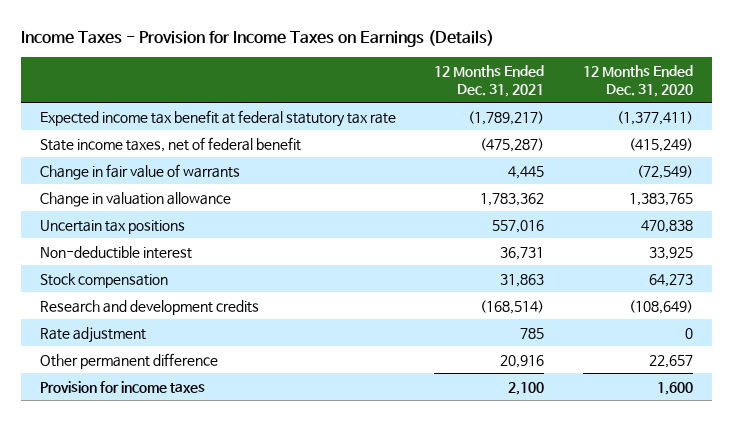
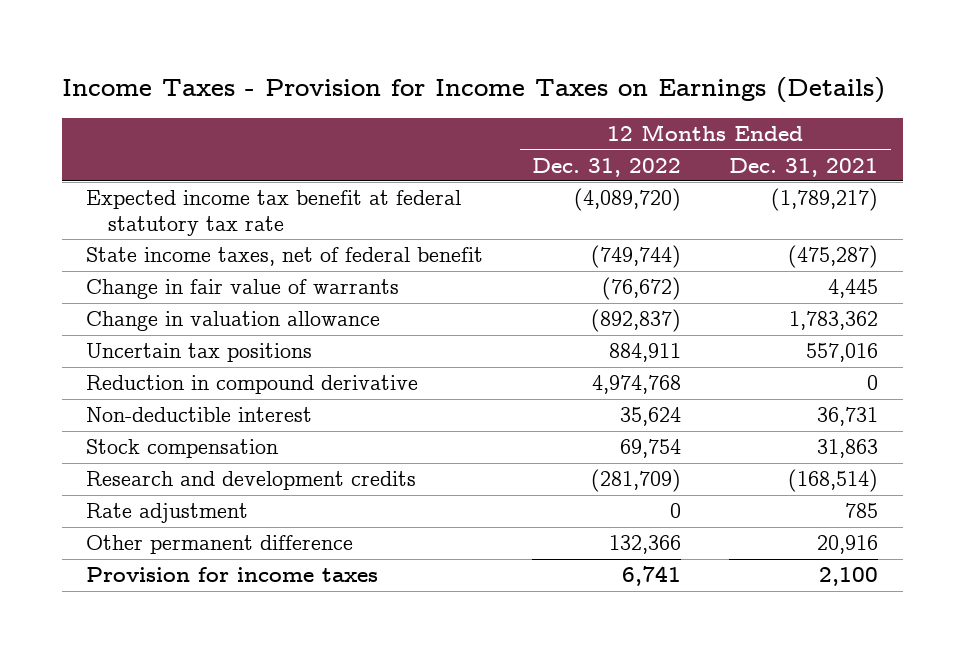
[582,64,693,97] 12 Months Ended Dec. 31, 2020 -> none
none -> [531,157,681,177] Dec. 31, 2022
none -> [86,375,419,395] Reduction in compound derivative

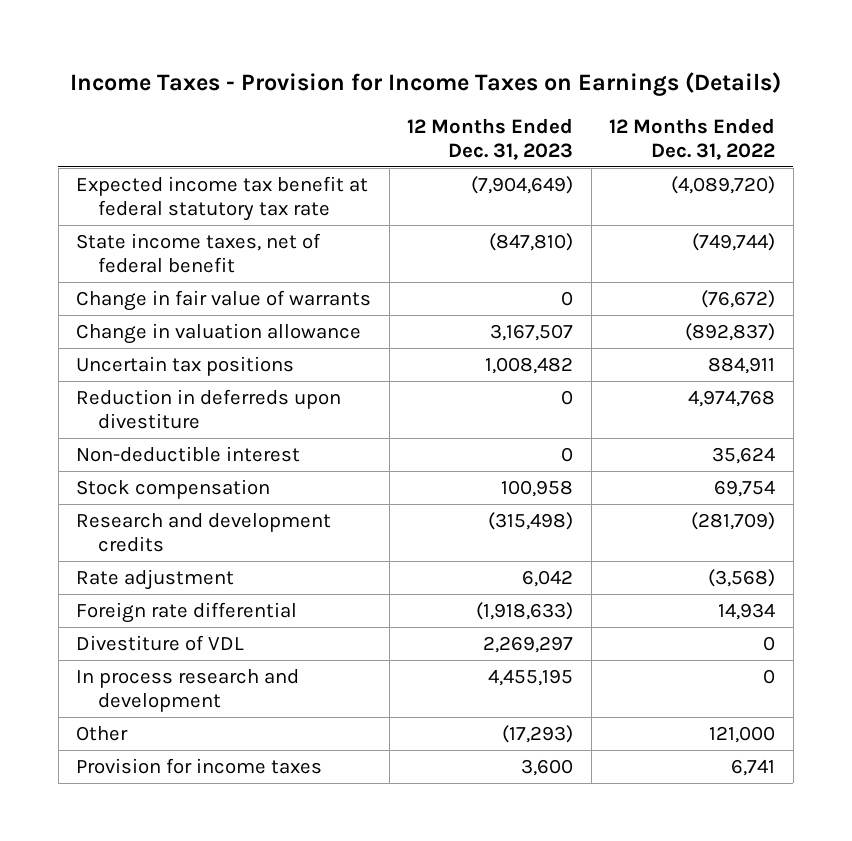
[729,157,879,177] Dec. 31, 2021 -> none
none -> [407,118,574,160] 12 Months Ended Dec. 31, 2023
[86,375,419,395] Reduction in compound derivative -> [76,388,342,429] Reduction in deferreds upon divestiture
[86,535,354,555] Other permanent difference -> none
[669,503,681,519] 0 -> [708,568,776,587] (3,568)
none -> [76,601,298,623] Foreign rate differential
none -> [76,634,245,651] Divestiture of VDL
none -> [76,668,300,712] In process research and development
none -> [76,725,129,741] Other

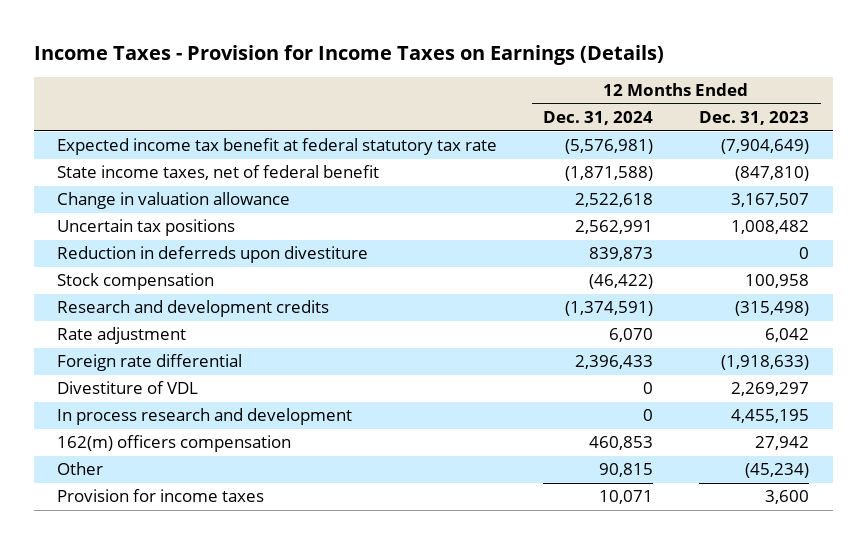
[609,118,776,160] 12 Months Ended Dec. 31, 2022 -> none
none -> [543,111,654,126] Dec. 31, 2024
[76,289,372,311] Change in fair value of warrants -> none
[76,445,301,462] Non-deductible interest -> none
none -> [57,435,292,453] 162(m) officers compensation
[502,724,574,743] (17,293) -> [745,463,810,479] (45,234)

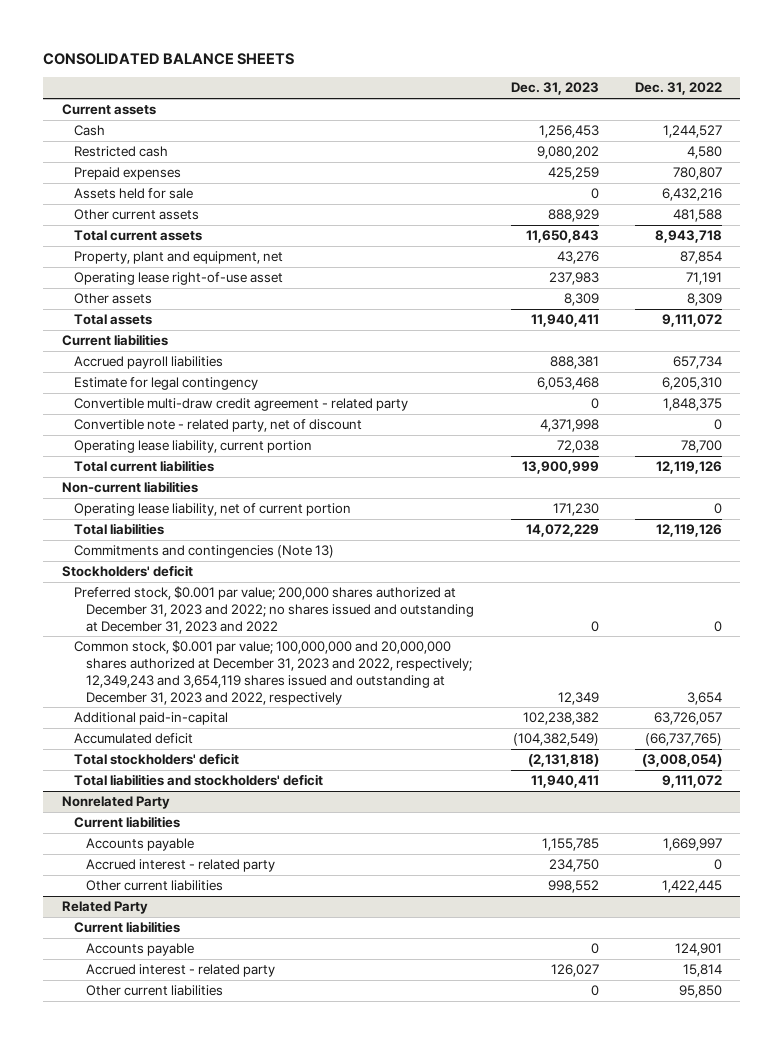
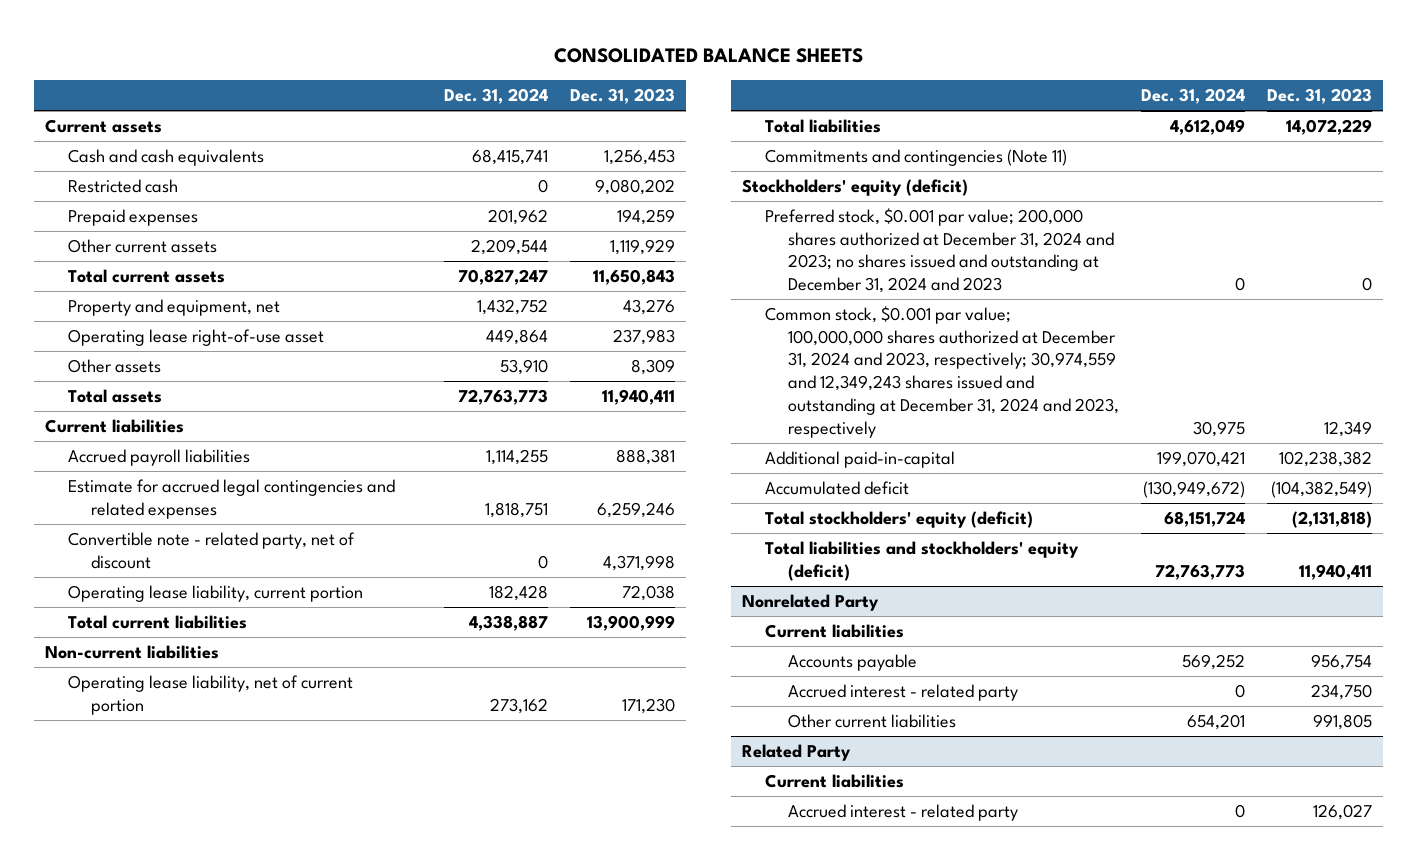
[635,82,723,96] Dec. 31, 2022 -> none
none -> [444,88,549,105] Dec. 31, 2024
[73,125,105,137] Cash -> [68,148,265,166] Cash and cash equivalents
[73,188,193,200] Assets held for sale -> none
[547,167,599,181] 425,259 -> [617,208,676,225] 194,259
[547,209,599,223] 888,929 -> [610,238,676,255] 1,119,929
[73,251,283,265] Property, plant and equipment, net -> [68,298,281,316] Property and equipment, net
[73,398,408,412] Convertible multi-draw credit agreement - related party -> none
[73,377,258,391] Estimate for legal contingency -> [68,478,396,519] Estimate for accrued legal contingencies and related expenses
[536,377,599,391] 6,053,468 -> [597,501,676,518] 6,259,246
[73,545,334,559] Commitments and contingencies (Note 13) -> [764,148,1067,166] Commitments and contingencies (Note 11)
[61,565,193,578] Stockholders' deficit -> [742,178,969,196] Stockholders' equity (deficit)
[73,586,475,634] Preferred stock, $0.001 par value; 200,000 shares authorized at December 31, 2023 and 2022; no shares issued and outstanding at December 31, 2023 and 2022 -> [764,207,1114,294] Preferred stock, $0.001 par value; 200,000 shares authorized at December 31, 2024 and 2023; no shares issued and outstanding at December 31, 2024 and 2023
[73,640,473,705] Common stock, $0.001 par value; 100,000,000 and 20,000,000 shares authorized at December 31, 2023 and 2022, respectively; 12,349,243 and 3,654,119 shares issued and outstanding at December 31, 2023 and 2022, respectively -> [764,305,1119,438] Common stock, $0.001 par value; 100,000,000 shares authorized at December 31, 2024 and 2023, respectively; 30,974,559 and 12,349,243 shares issued and outstanding at December 31, 2024 and 2023, respectively
[73,753,239,766] Total stockholders' deficit -> [764,510,1033,528] Total stockholders' equity (deficit)
[73,774,323,787] Total liabilities and stockholders' deficit -> [764,540,1079,581] Total liabilities and stockholders' equity (deficit)
[541,838,599,852] 1,155,785 -> [1310,653,1372,670] 956,754
[547,880,599,894] 998,552 -> [1312,713,1372,730] 991,805
[86,943,195,957] Accounts payable -> none
[86,985,224,997] Other current liabilities -> none

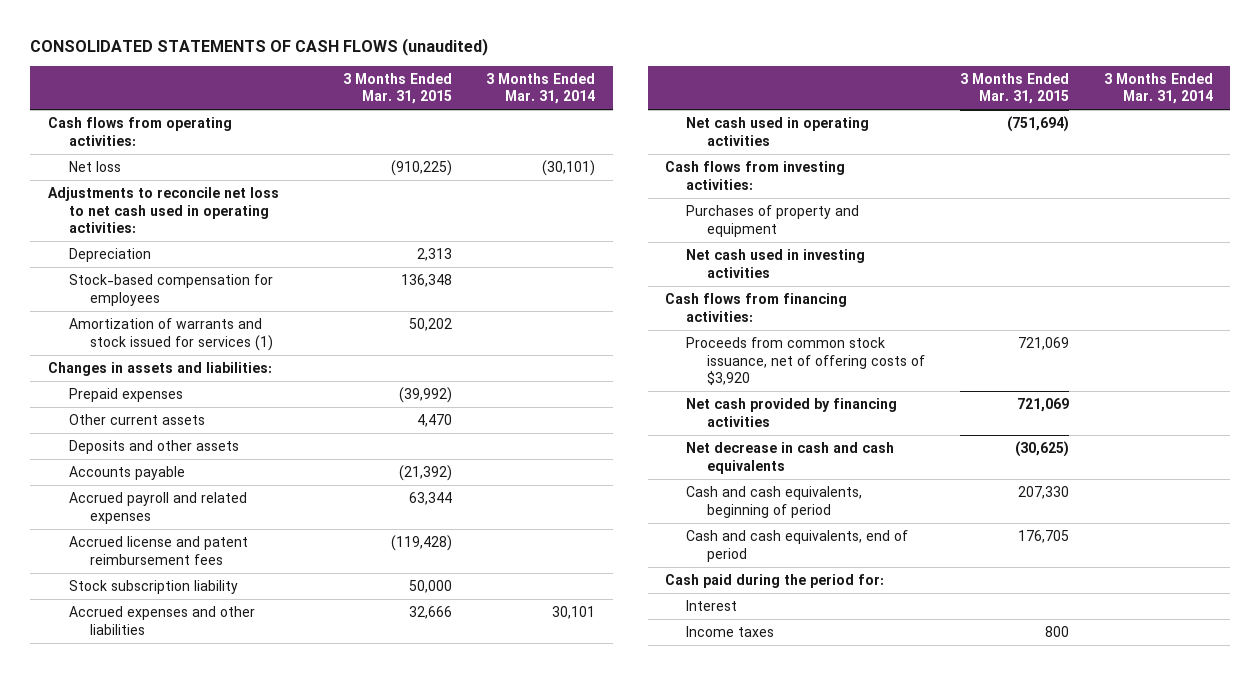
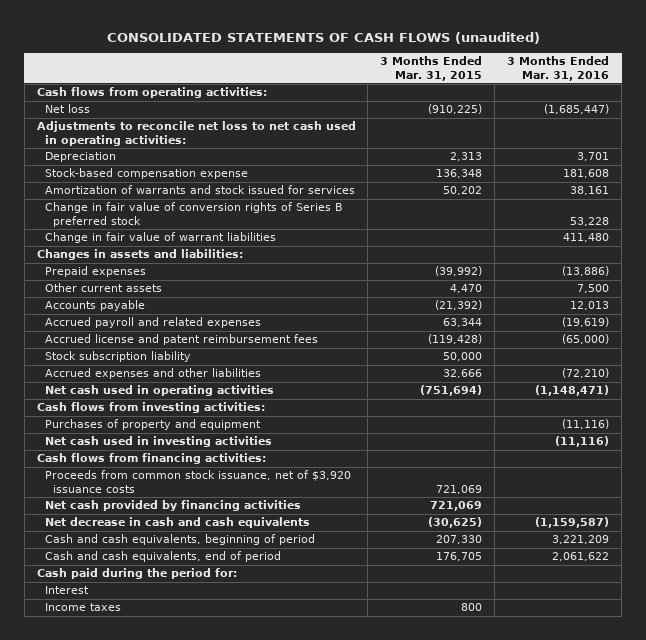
[486,72,596,105] 3 Months Ended Mar. 31, 2014 -> none
none -> [507,56,610,81] 3 Months Ended Mar. 31, 2016
[68,274,273,306] Stock-based compensation for employees -> [44,168,248,180] Stock-based compensation expense
[68,318,274,351] Amortization of warrants and stock issued for services (1) -> [44,185,355,195] Amortization of warrants and stock issued for services
none -> [44,202,343,227] Change in fair value of conversion rights of Series B preferred stock
none -> [44,232,276,244] Change in fair value of warrant liabilities
[68,440,239,455] Deposits and other assets -> none
[686,337,926,386] Proceeds from common stock issuance, net of offering costs of $3,920 -> [44,470,351,493] Proceeds from common stock issuance, net of $3,920 issuance costs

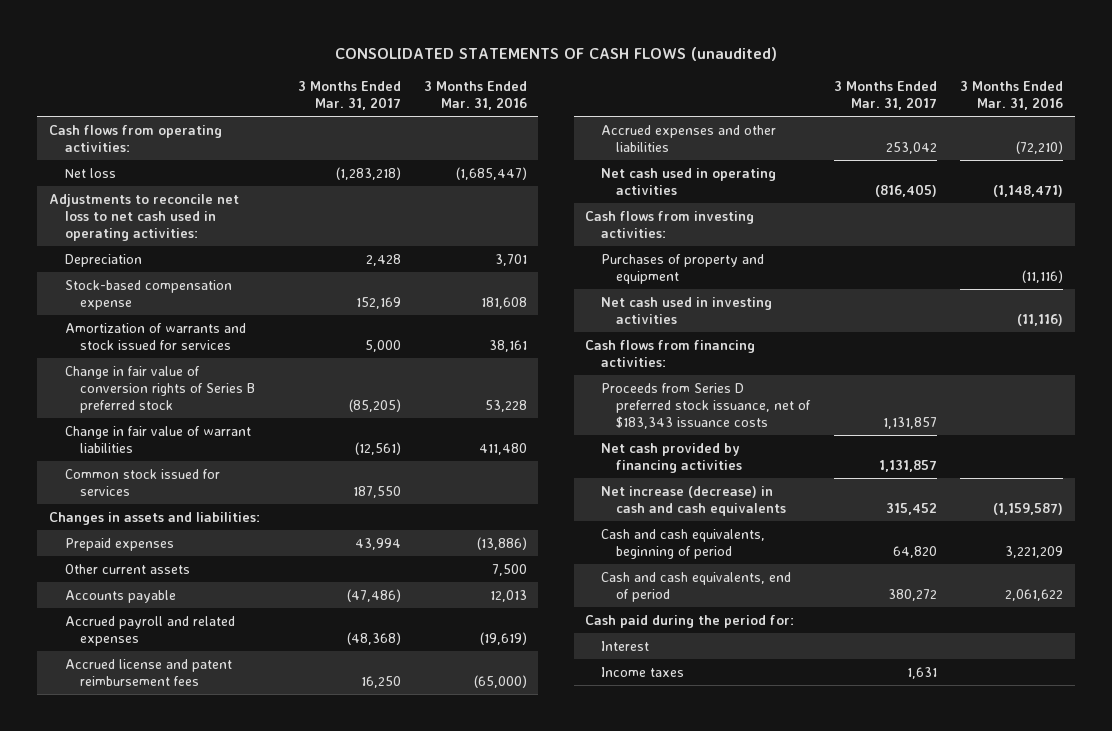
[380,56,483,81] 3 Months Ended Mar. 31, 2015 -> none
none -> [297,81,401,111] 3 Months Ended Mar. 31, 2017
none -> [64,468,220,496] Common stock issued for services
[44,351,191,363] Stock subscription liability -> none
[44,470,351,493] Proceeds from common stock issuance, net of $3,920 issuance costs -> none
none -> [600,382,812,429] Proceeds from Series D preferred stock issuance, net of $183,343 issuance costs
[44,517,310,529] Net decrease in cash and cash equivalents -> [600,485,787,516] Net increase (decrease) in cash and cash equivalents

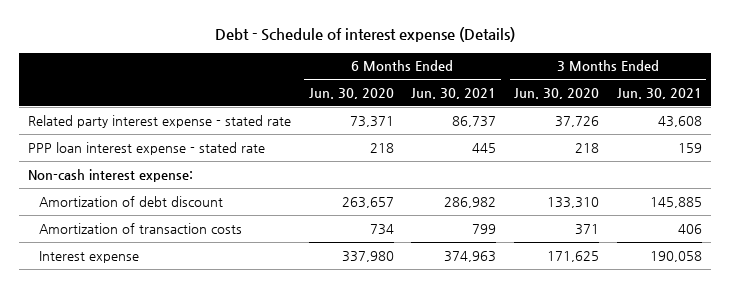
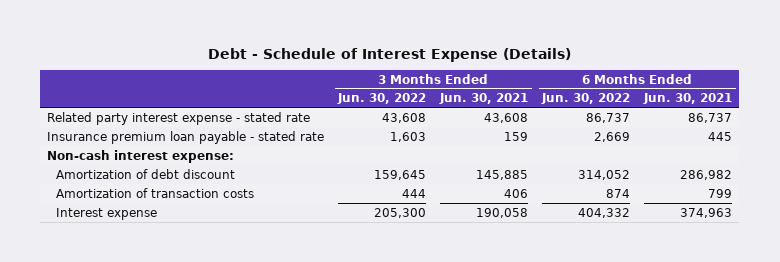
[214,27,515,43] Debt - Schedule of interest expense (Details) -> [207,47,571,62] Debt - Schedule of Interest Expense (Details)
[308,88,394,100] Jun. 30, 2020 -> none
[514,88,600,100] Jun. 30, 2020 -> none
none -> [337,93,427,105] Jun. 30, 2022
none -> [541,93,631,105] Jun. 30, 2022
[27,141,265,155] PPP loan interest expense - stated rate -> [47,130,325,144] Insurance premium loan payable - stated rate

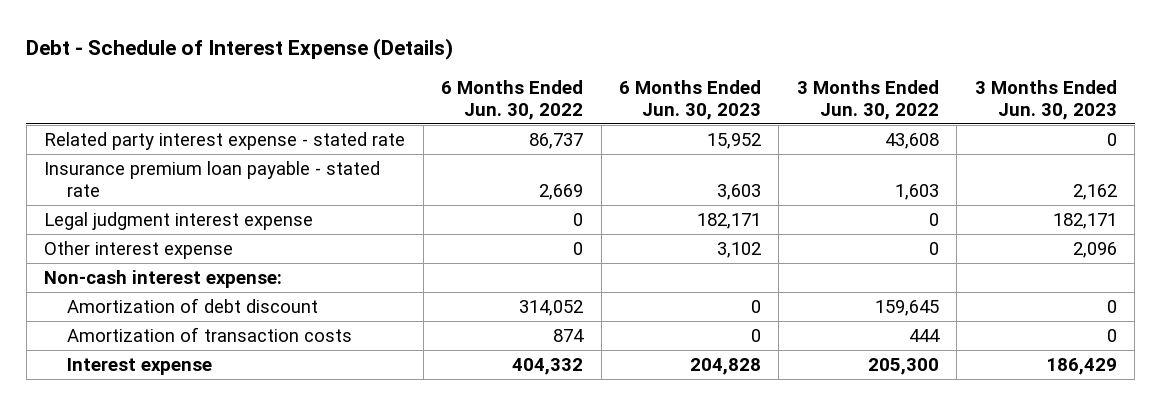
[439,93,529,105] Jun. 30, 2021 -> none
[643,93,733,105] Jun. 30, 2021 -> none
none -> [619,80,762,120] 6 Months Ended Jun. 30, 2023
none -> [974,80,1117,120] 3 Months Ended Jun. 30, 2023
none -> [44,212,314,231] Legal judgment interest expense
none -> [44,241,234,260] Other interest expense

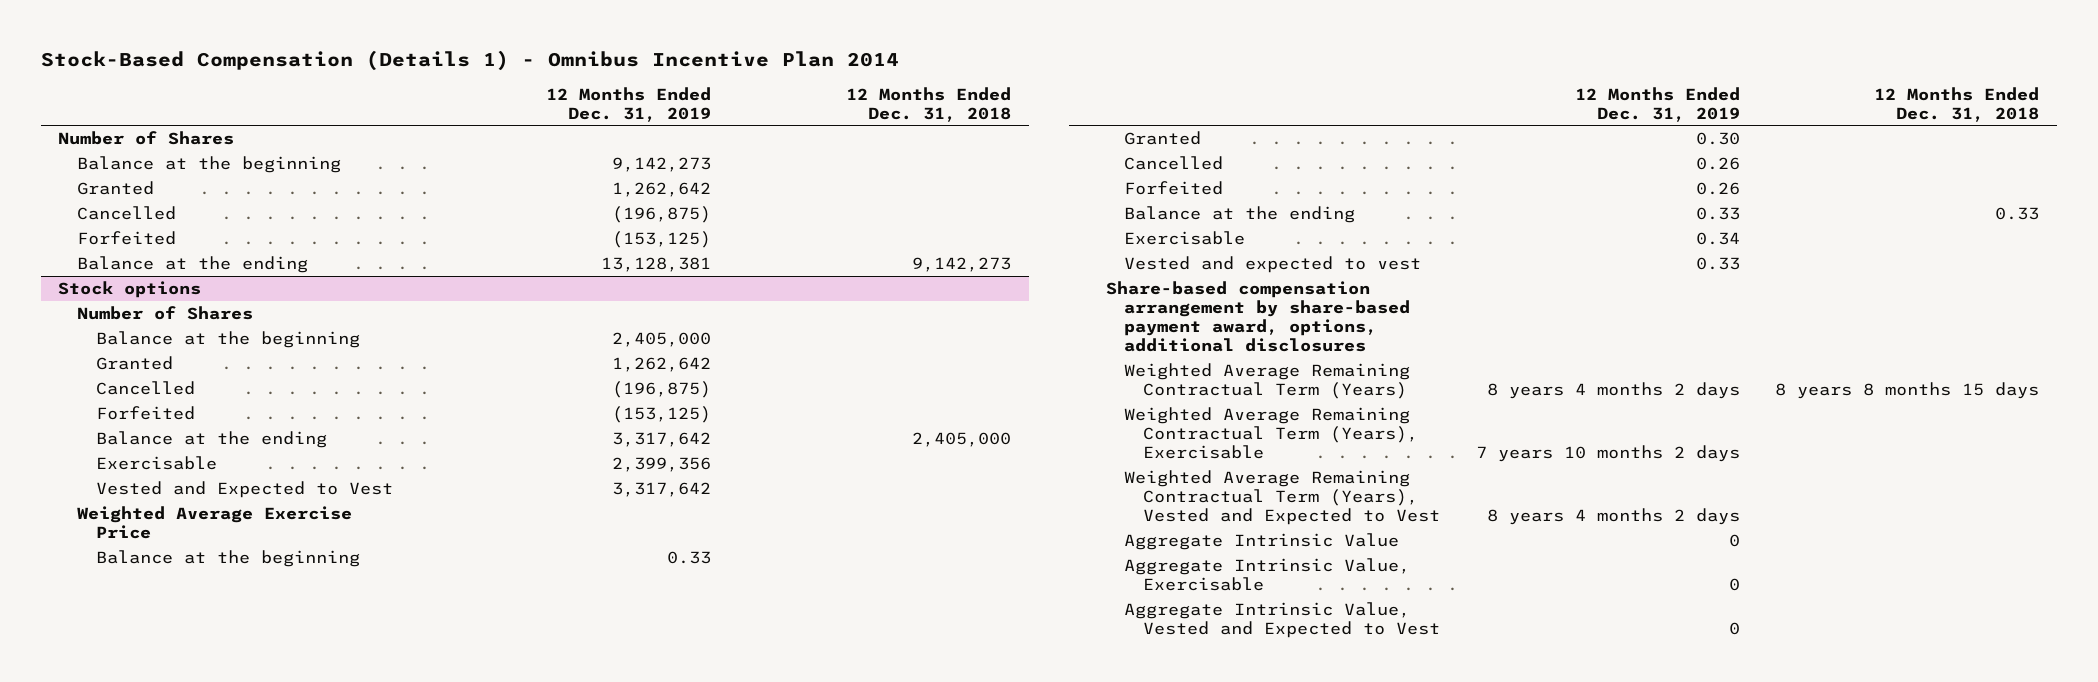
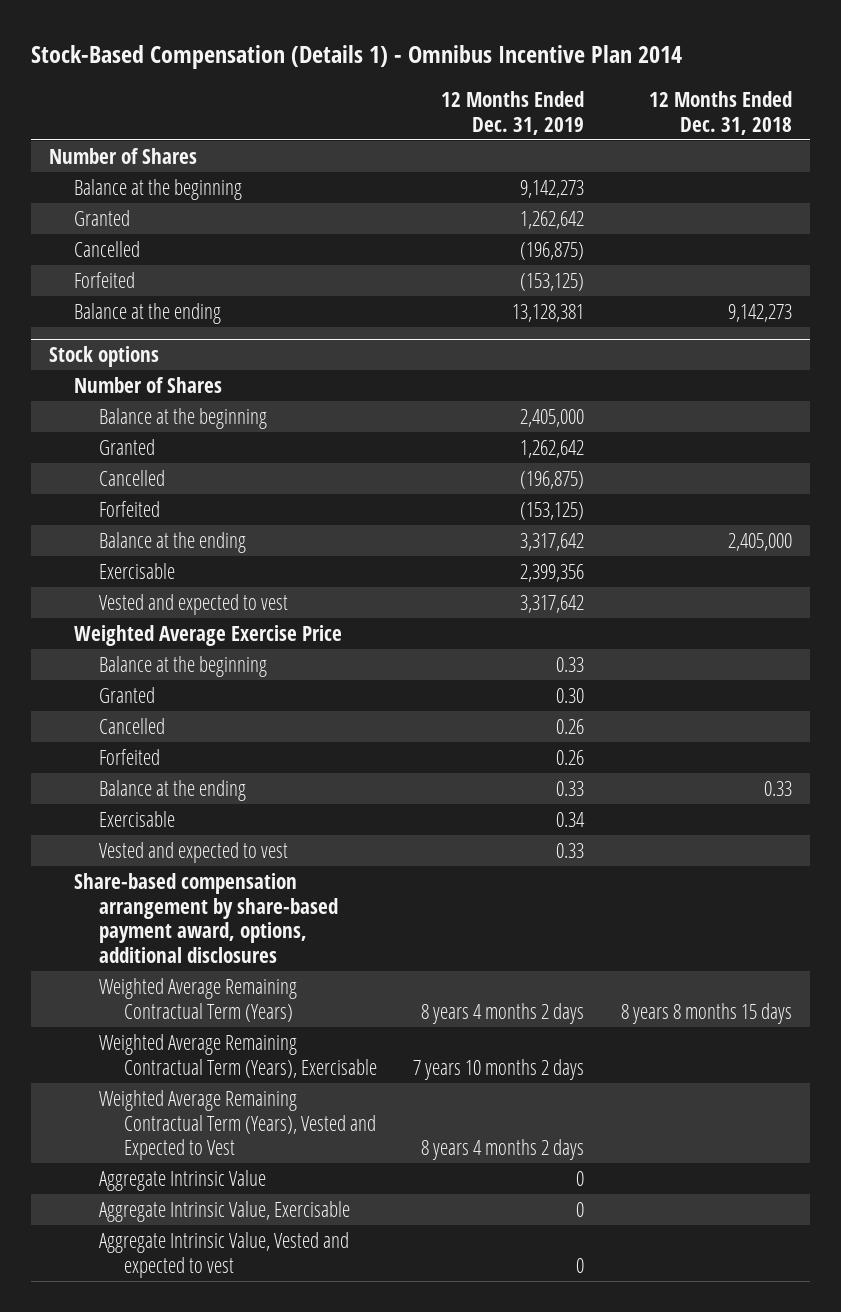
[96,480,394,498] Vested and Expected to Vest -> [98,593,288,615] Vested and expected to vest
[1124,601,1441,638] Aggregate Intrinsic Value, Vested and Expected to Vest -> [98,1231,349,1278] Aggregate Intrinsic Value, Vested and expected to vest

